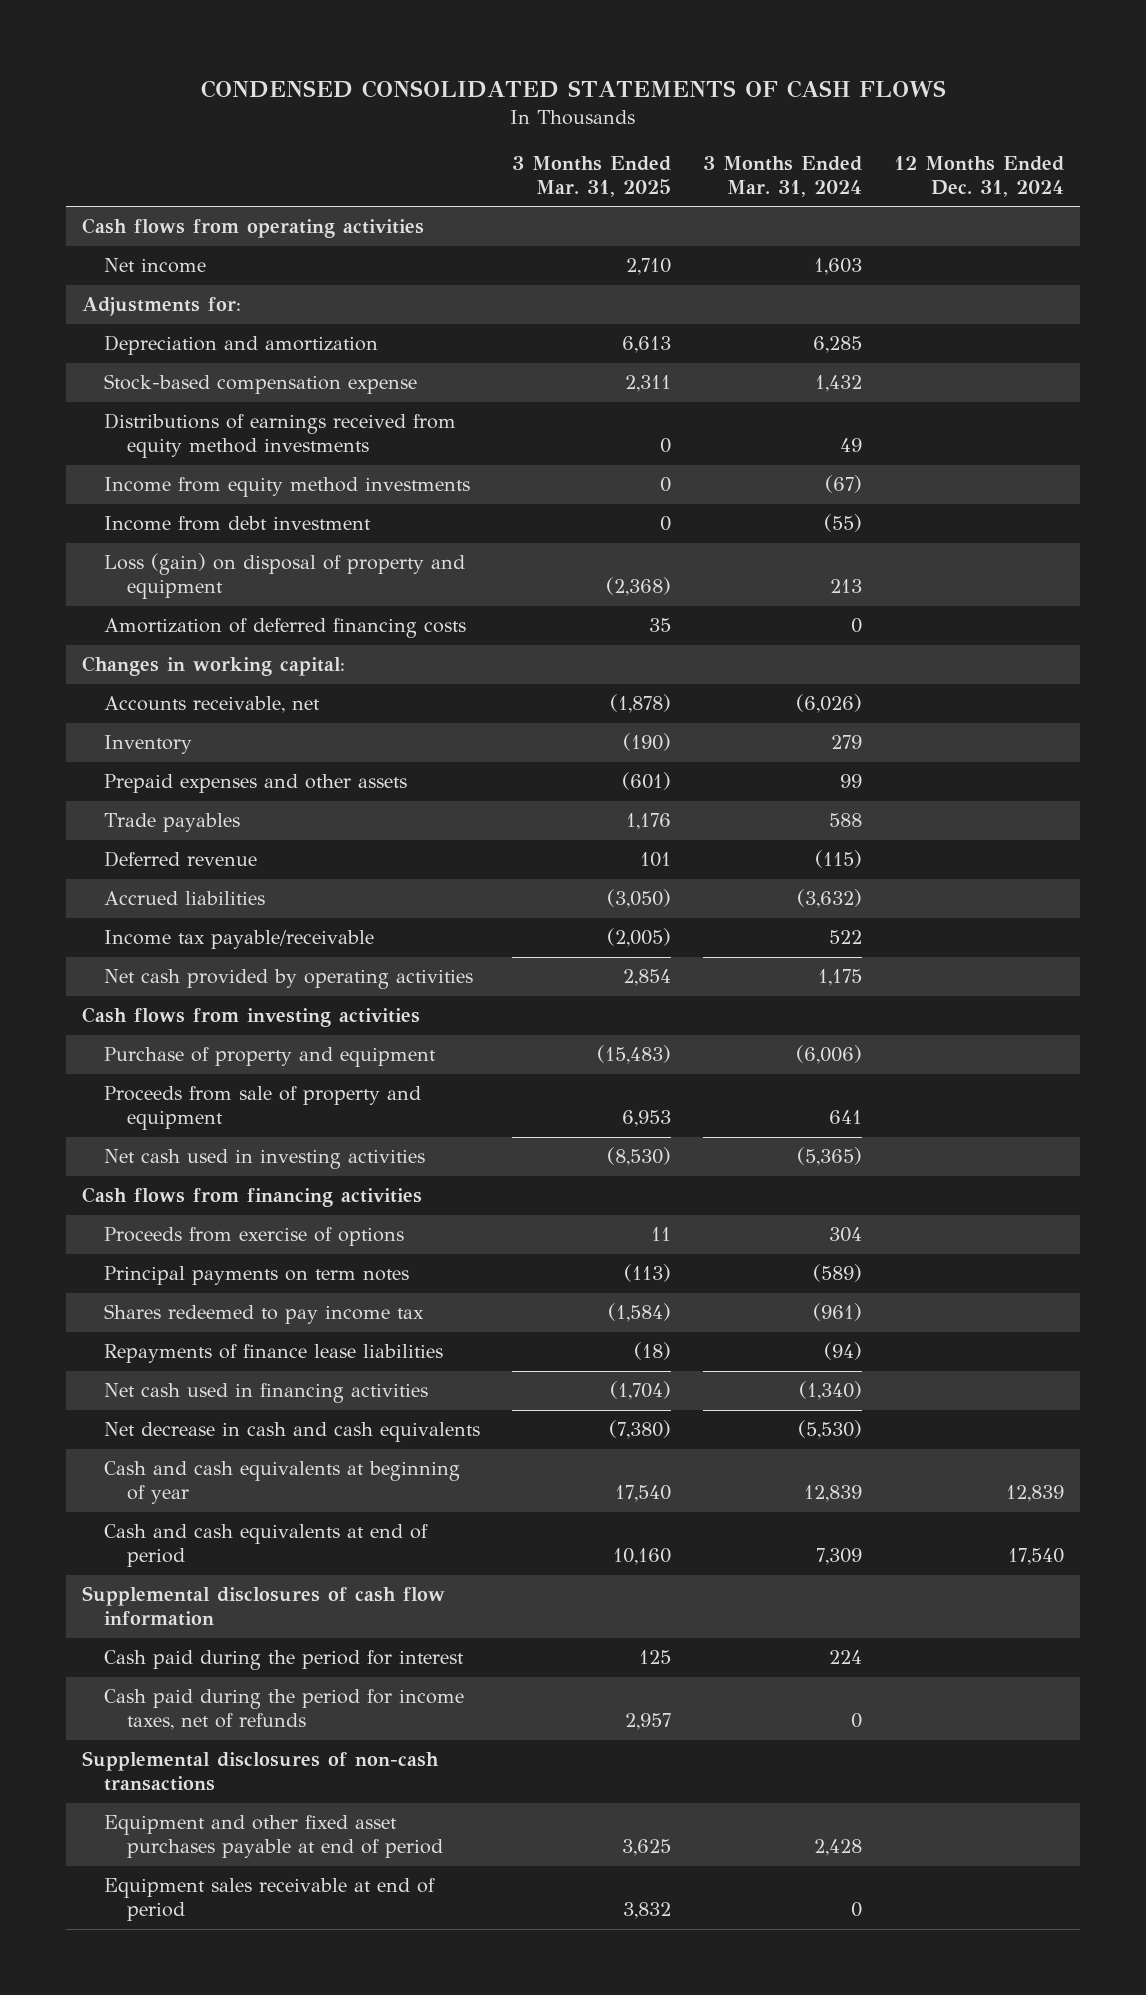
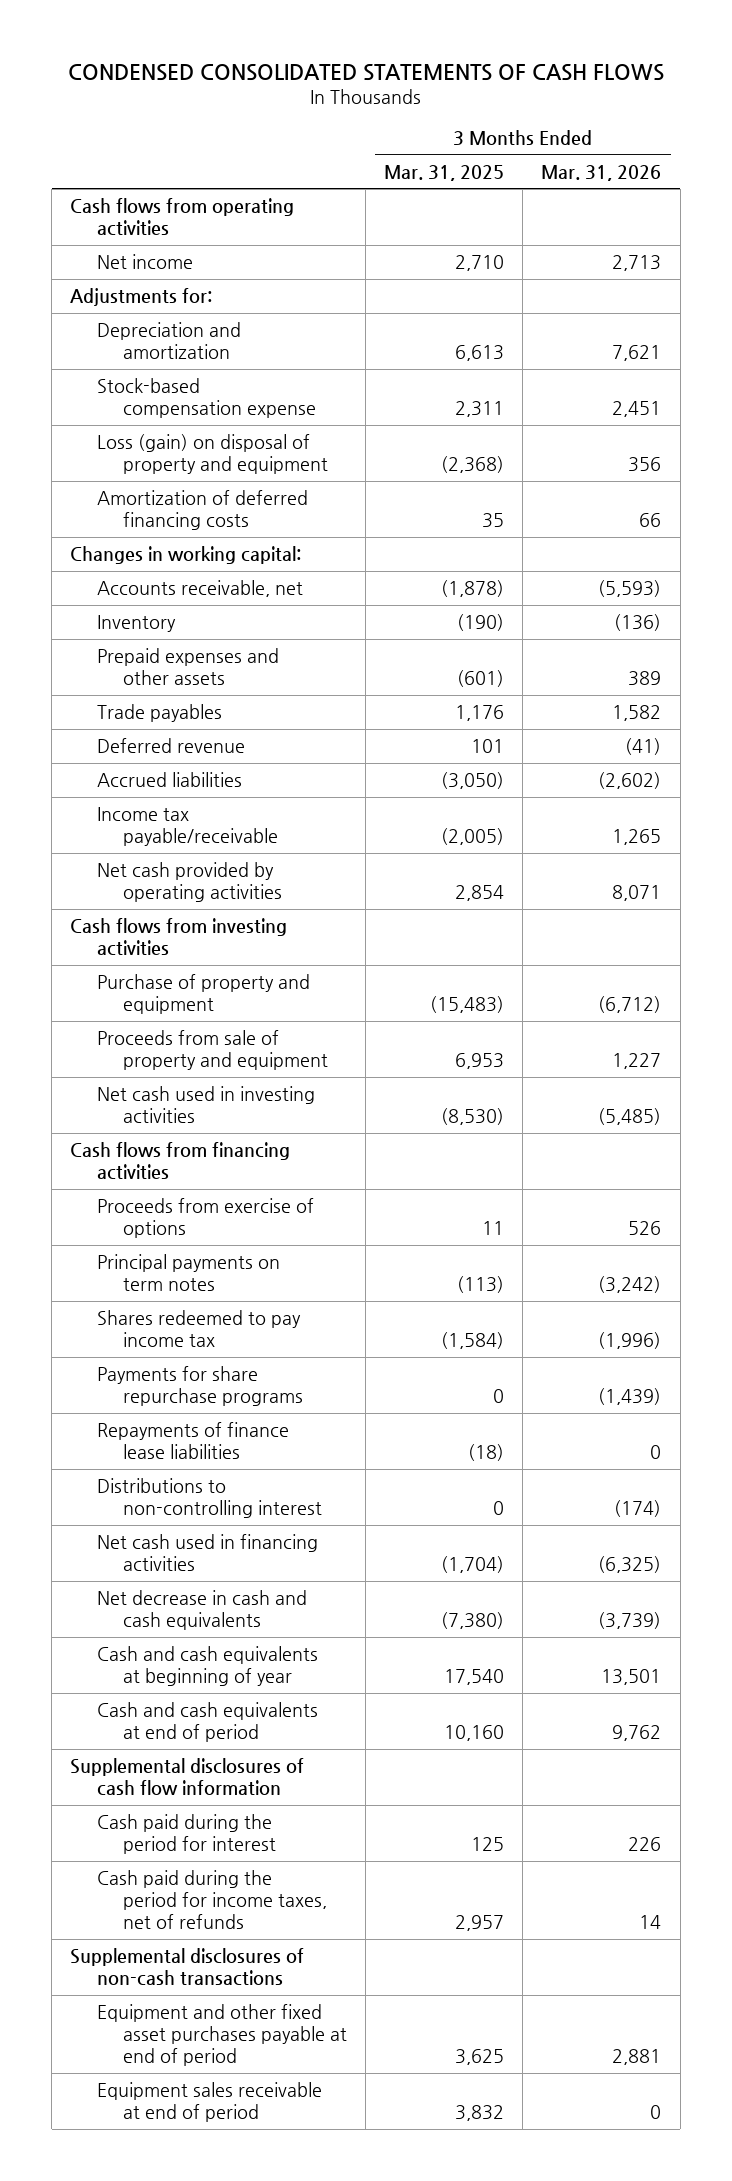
[703,155,863,197] 3 Months Ended Mar. 31, 2024 -> none
[894,155,1065,197] 12 Months Ended Dec. 31, 2024 -> none
none -> [541,164,662,181] Mar. 31, 2026
[104,413,457,458] Distributions of earnings received from equity method investments -> none
[104,477,471,498] Income from equity method investments -> none
[104,516,372,532] Income from debt investment -> none
none -> [96,1366,304,1407] Payments for share repurchase programs
none -> [96,1478,323,1519] Distributions to non-controlling interest

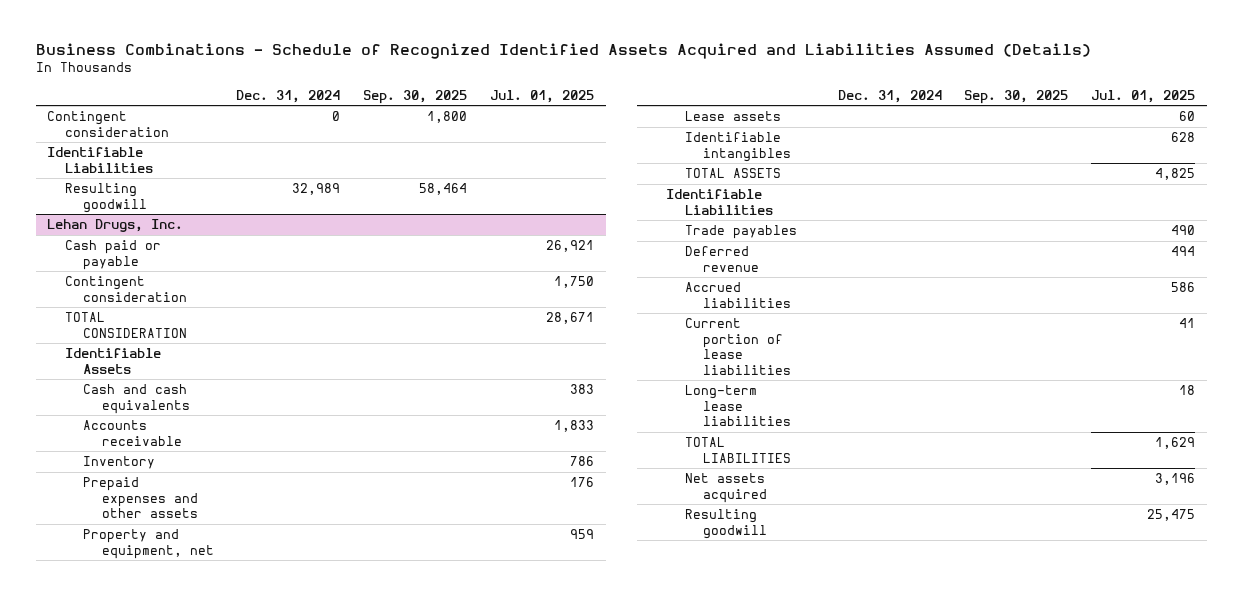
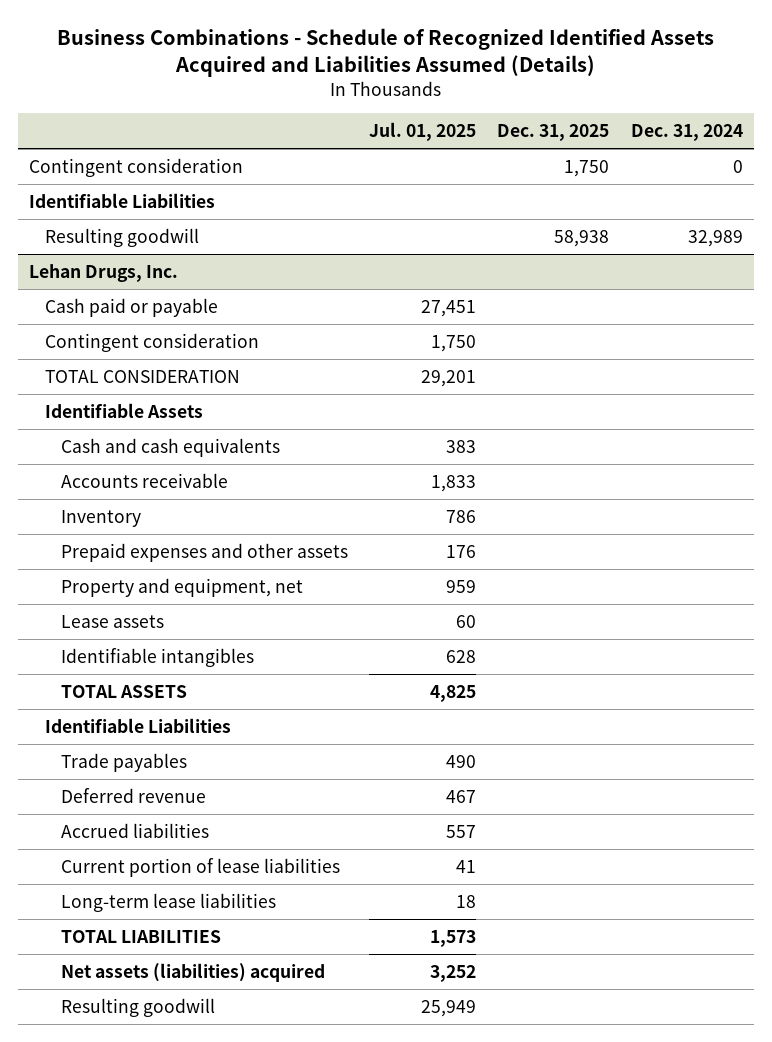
[363,89,468,104] Sep. 30, 2025 -> none
none -> [497,124,610,142] Dec. 31, 2025
[546,240,595,253] 26,921 -> [421,299,477,317] 27,451
[546,312,595,325] 28,671 -> [421,369,477,387] 29,201
[1171,246,1196,257] 494 -> [446,789,477,803] 467
[1171,282,1196,293] 586 -> [446,824,477,838] 557
[1155,437,1196,450] 1,629 -> [430,929,477,947] 1,573
[684,473,767,503] Net assets acquired -> [60,962,325,982] Net assets (liabilities) acquired
[1155,473,1196,486] 3,196 -> [430,964,477,982] 3,252
[1147,509,1196,522] 25,475 -> [421,999,477,1017] 25,949

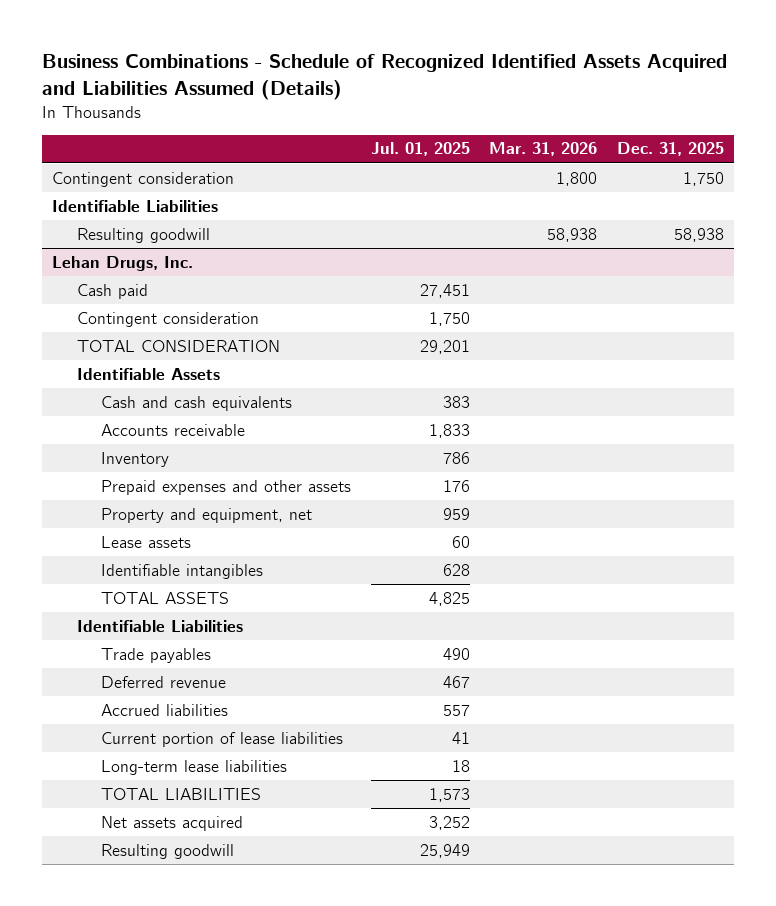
[630,124,743,142] Dec. 31, 2024 -> none
none -> [489,142,598,157] Mar. 31, 2026
[44,297,218,317] Cash paid or payable -> [76,283,148,299] Cash paid
[60,962,325,982] Net assets (liabilities) acquired -> [101,815,244,831] Net assets acquired

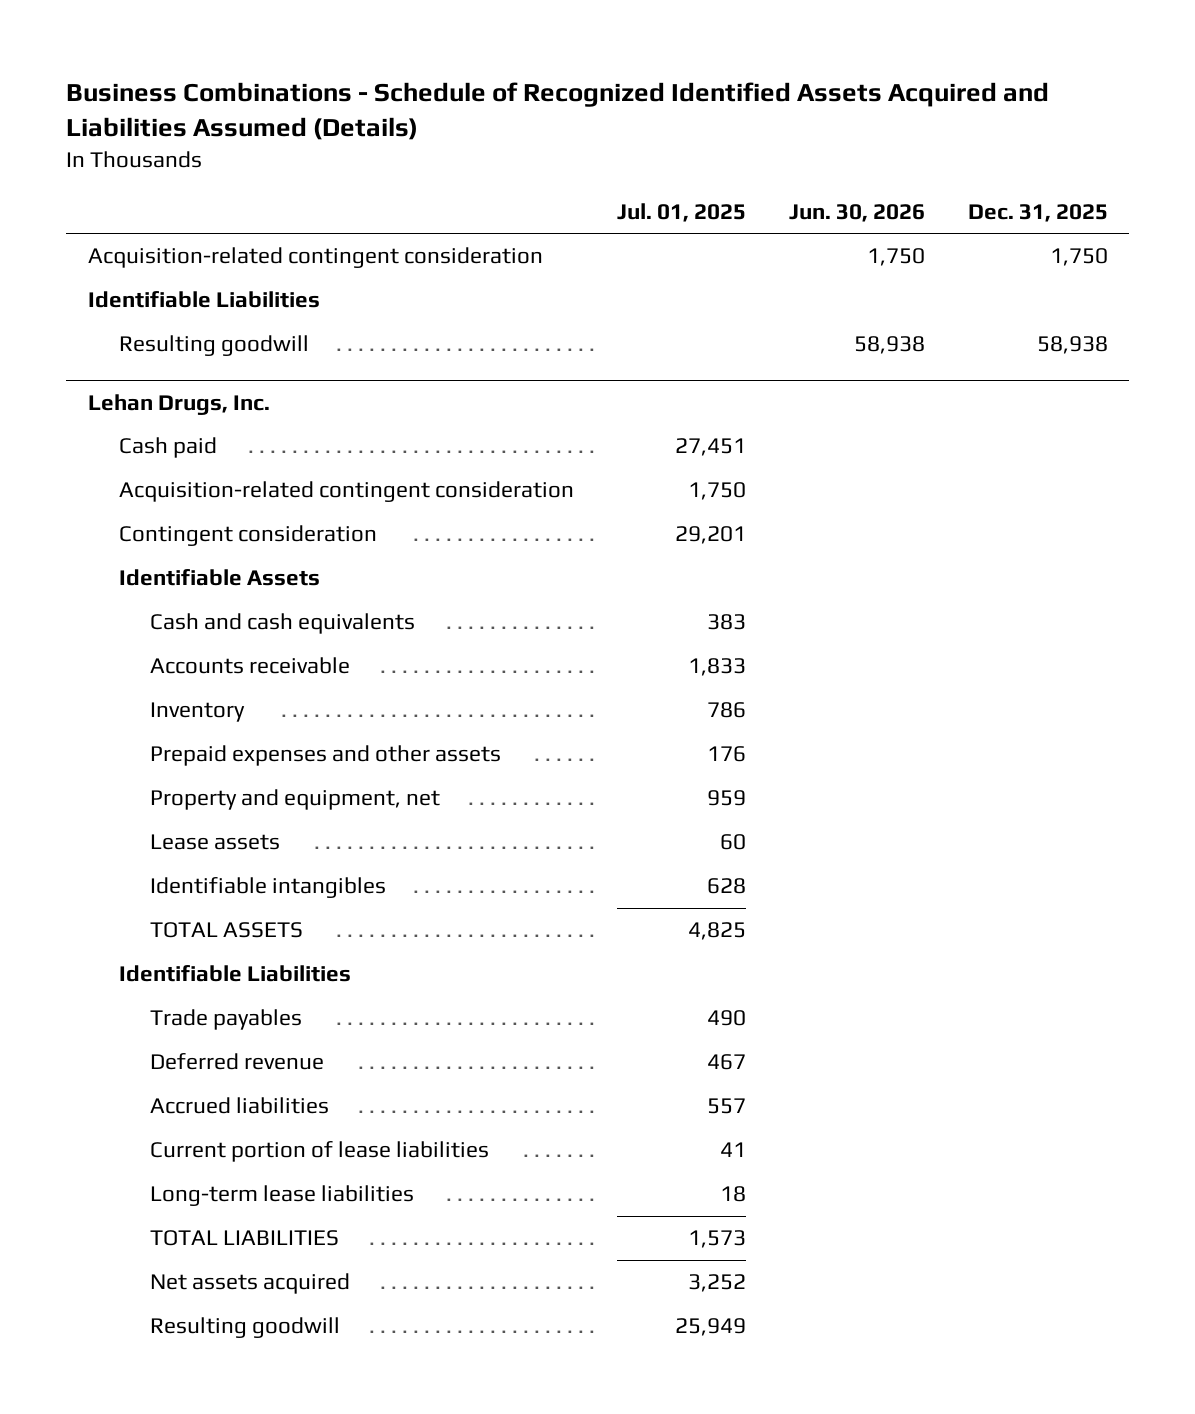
[489,142,598,157] Mar. 31, 2026 -> none
none -> [788,203,925,222] Jun. 30, 2026
[51,171,234,187] Contingent consideration -> [87,247,543,269] Acquisition-related contingent consideration
[76,339,280,352] TOTAL CONSIDERATION -> none
none -> [118,481,574,503] Acquisition-related contingent consideration
[428,311,470,326] 1,750 -> [674,526,746,545] 29,201

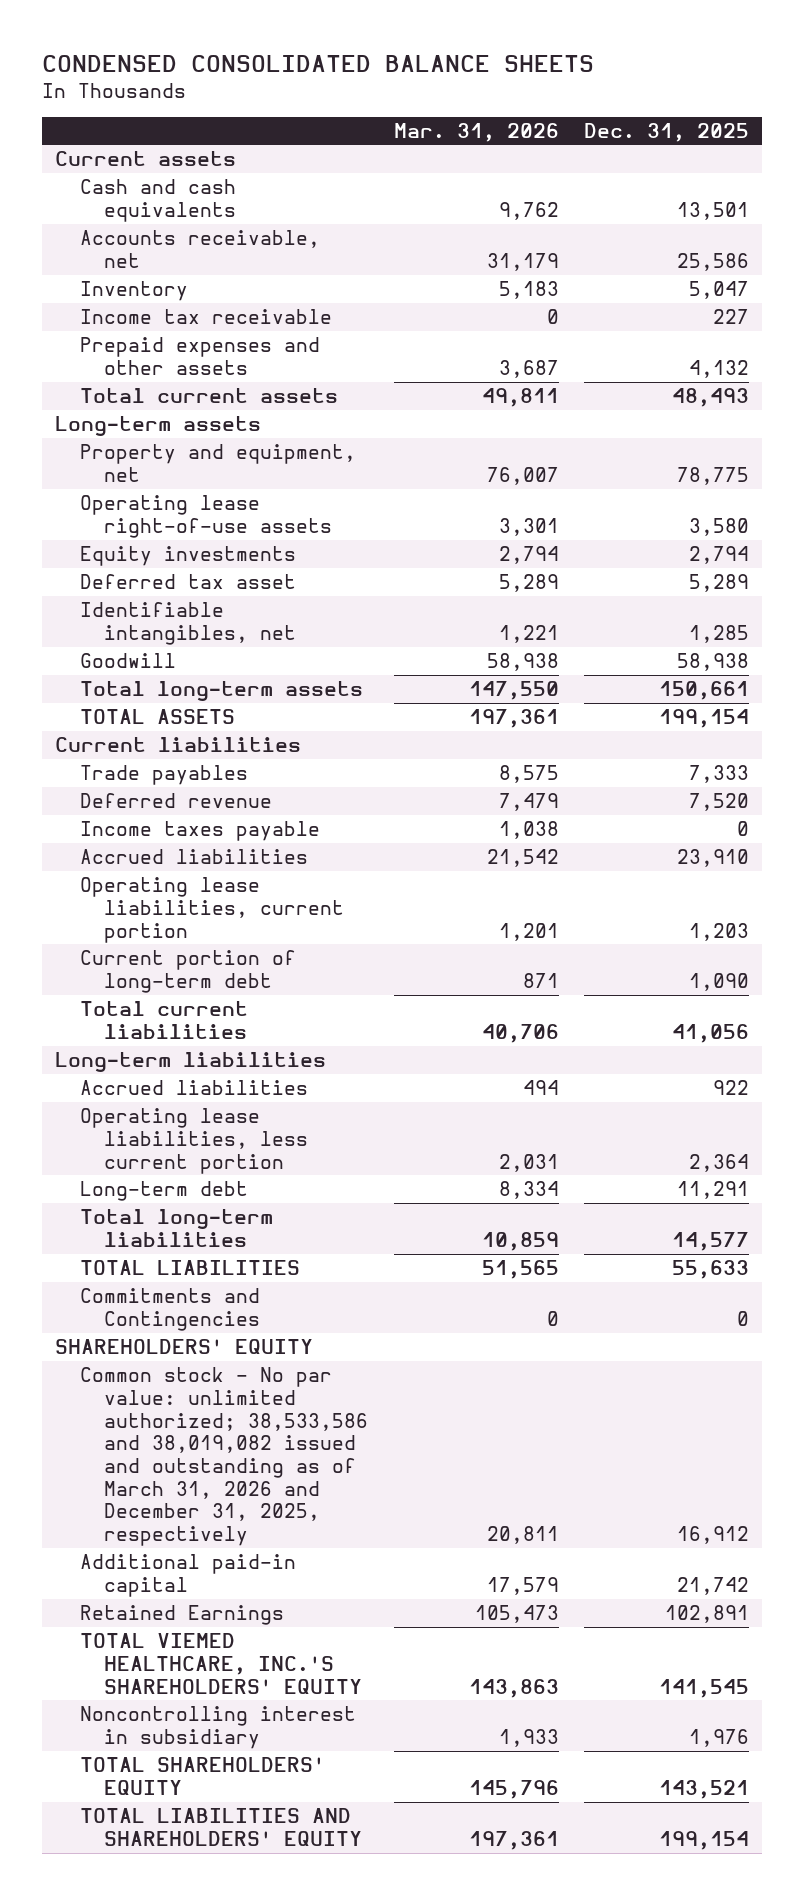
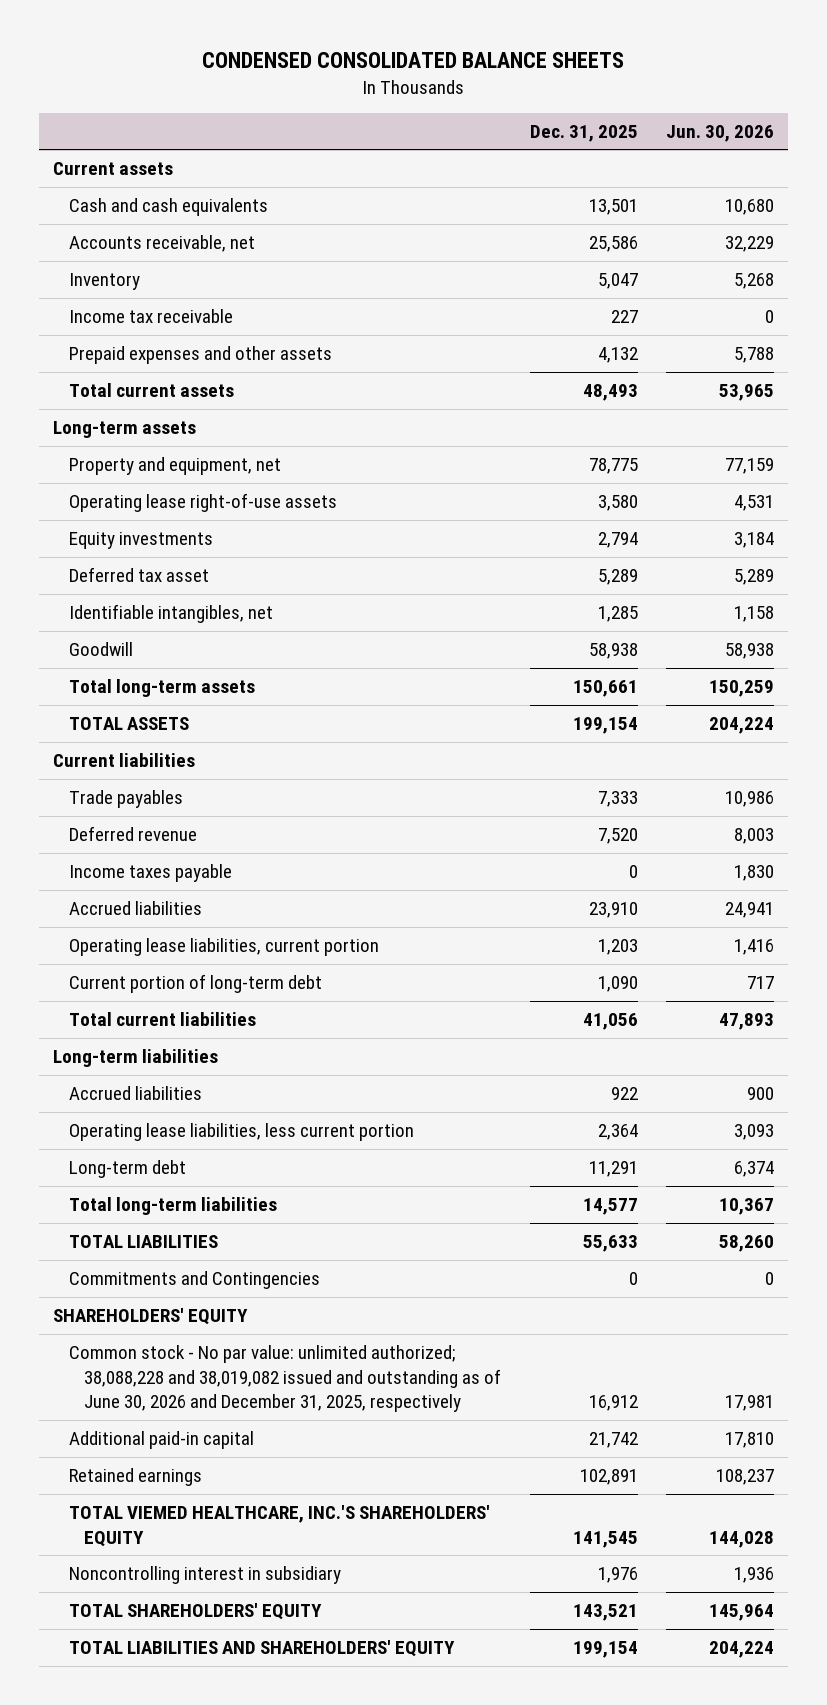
[393,122,559,142] Mar. 31, 2026 -> none
none -> [665,124,774,142] Jun. 30, 2026
[79,1367,369,1546] Common stock - No par value: unlimited authorized; 38,533,586 and 38,019,082 issued and outstanding as of March 31, 2026 and December 31, 2025, respectively -> [68,1345,502,1412] Common stock - No par value: unlimited authorized; 38,088,228 and 38,019,082 issued and outstanding as of June 30, 2026 and December 31, 2025, respectively
[79,1605,284,1626] Retained Earnings -> [68,1468,202,1487] Retained earnings

